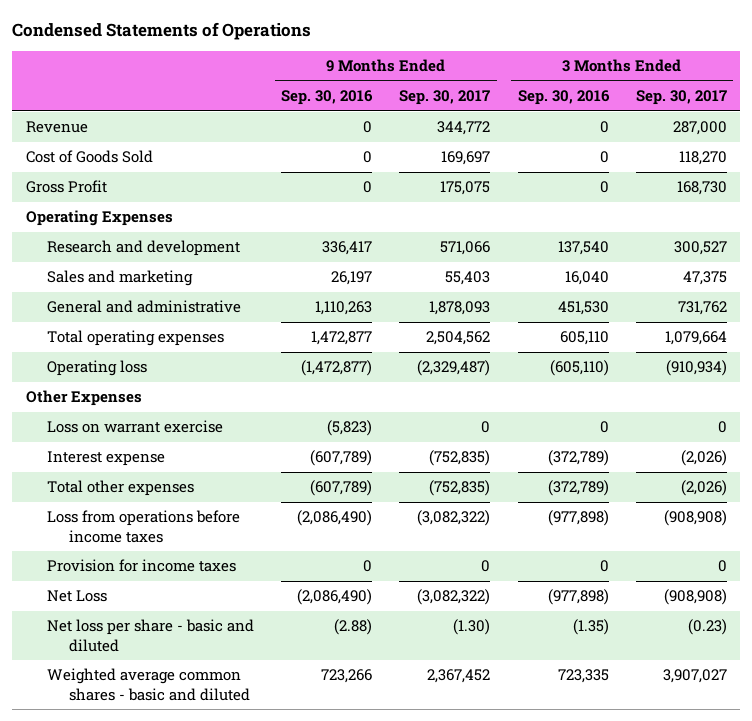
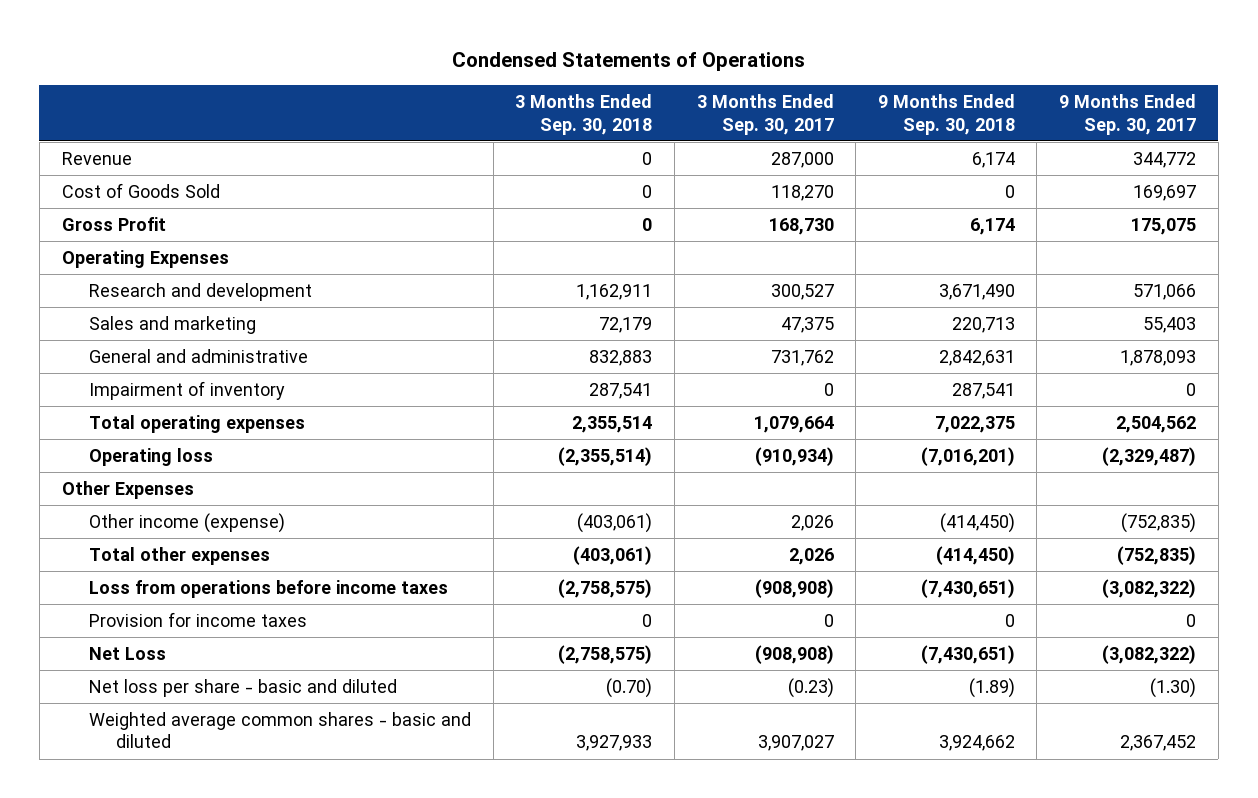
[281,89,374,105] Sep. 30, 2016 -> none
[517,89,610,105] Sep. 30, 2016 -> none
none -> [515,94,653,135] 3 Months Ended Sep. 30, 2018
none -> [877,94,1015,135] 9 Months Ended Sep. 30, 2018
none -> [88,381,285,401] Impairment of inventory
[47,420,224,434] Loss on warrant exercise -> none
[47,451,166,467] Interest expense -> none
none -> [88,513,285,534] Other income (expense)
[680,480,727,497] (2,026) -> [788,548,834,566] 2,026

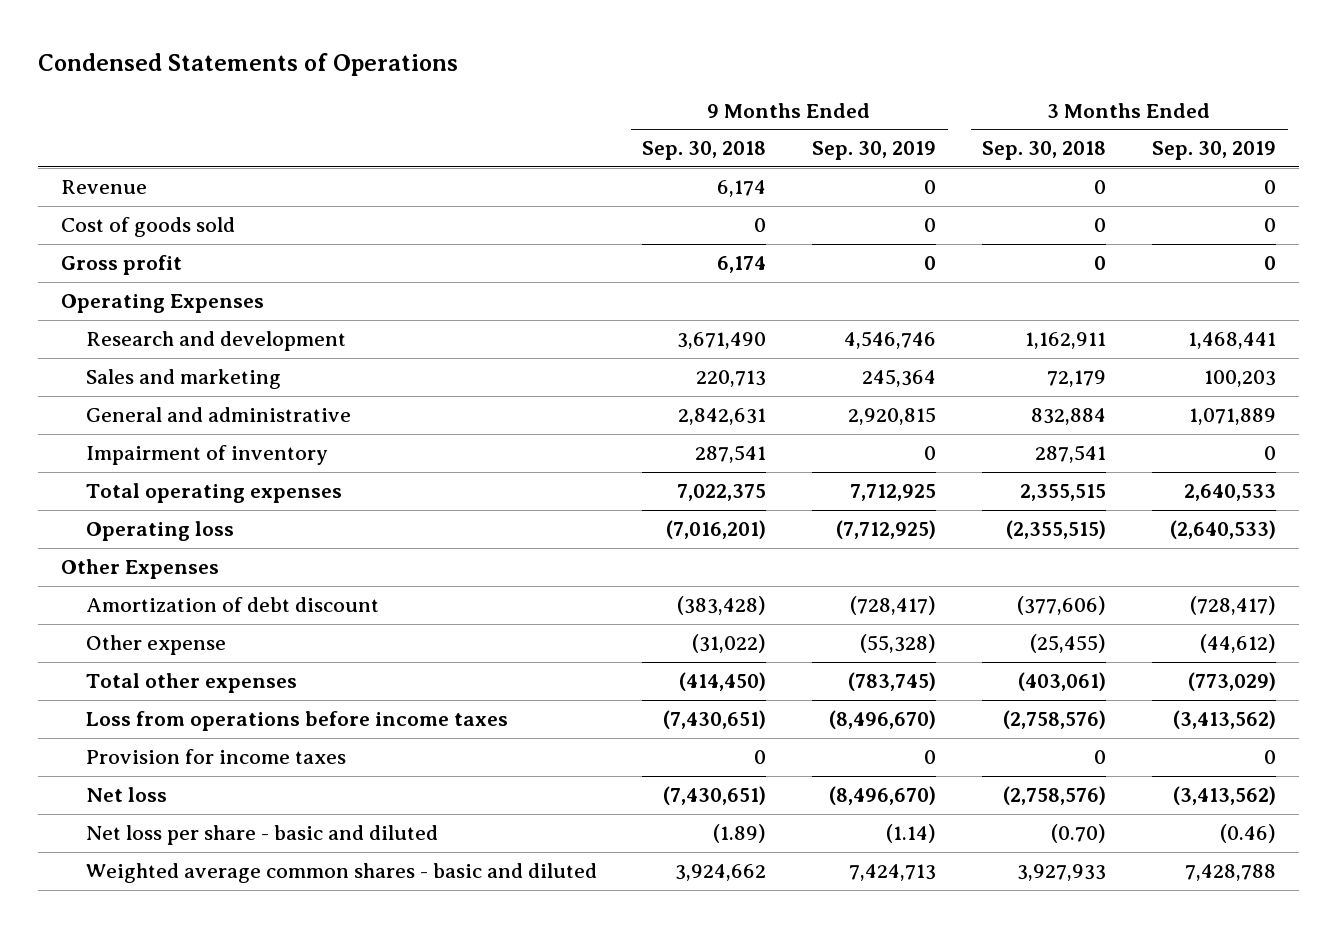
[696,94,834,135] 3 Months Ended Sep. 30, 2017 -> none
[1059,94,1197,135] 9 Months Ended Sep. 30, 2017 -> none
none -> [812,141,937,161] Sep. 30, 2019
none -> [1152,141,1277,161] Sep. 30, 2019
[61,183,220,199] Cost of Goods Sold -> [61,216,236,237] Cost of goods sold
[61,217,166,232] Gross Profit -> [61,254,183,275] Gross profit
[589,350,653,367] 832,883 -> [1031,407,1107,425] 832,884
[572,416,653,434] 2,355,514 -> [1020,483,1107,501] 2,355,515
[558,447,653,467] (2,355,514) -> [1006,519,1107,539] (2,355,515)
none -> [85,596,379,612] Amortization of debt discount
[88,513,285,534] Other income (expense) -> [85,634,226,655] Other expense
[577,513,653,534] (403,061) -> [1030,633,1107,653] (25,455)
[939,513,1015,534] (414,450) -> [692,633,767,653] (31,022)
[558,579,653,599] (2,758,575) -> [1003,709,1107,729] (2,758,576)
[88,647,166,661] Net Loss -> [85,786,167,802] Net loss
[558,645,653,665] (2,758,575) -> [1003,785,1107,805] (2,758,576)

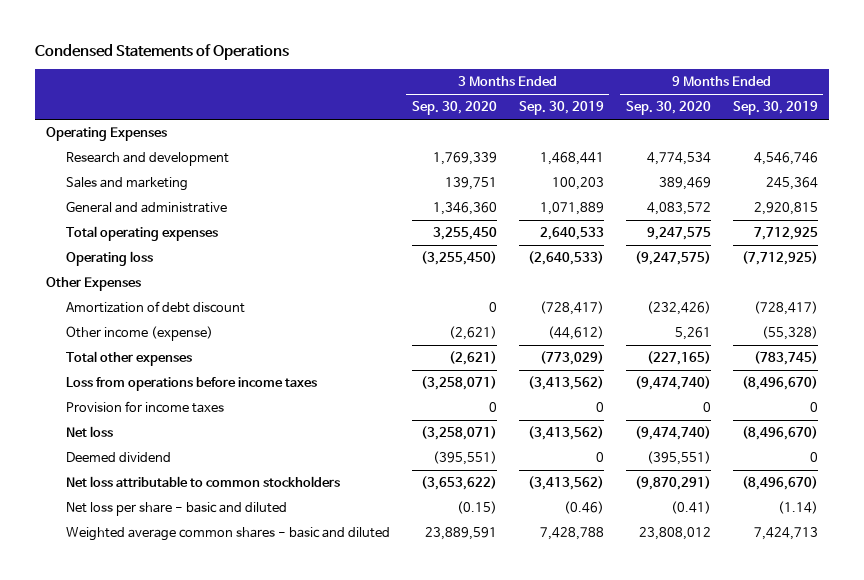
[642,141,767,161] Sep. 30, 2018 -> none
[982,141,1107,161] Sep. 30, 2018 -> none
none -> [411,101,497,116] Sep. 30, 2020
none -> [625,101,711,116] Sep. 30, 2020
[61,179,148,194] Revenue -> none
[61,216,236,237] Cost of goods sold -> none
[61,254,183,275] Gross profit -> none
[85,444,328,465] Impairment of inventory -> none
[85,634,226,655] Other expense -> [65,326,213,342] Other income (expense)
none -> [65,452,171,463] Deemed dividend
none -> [65,476,340,488] Net loss attributable to common stockholders

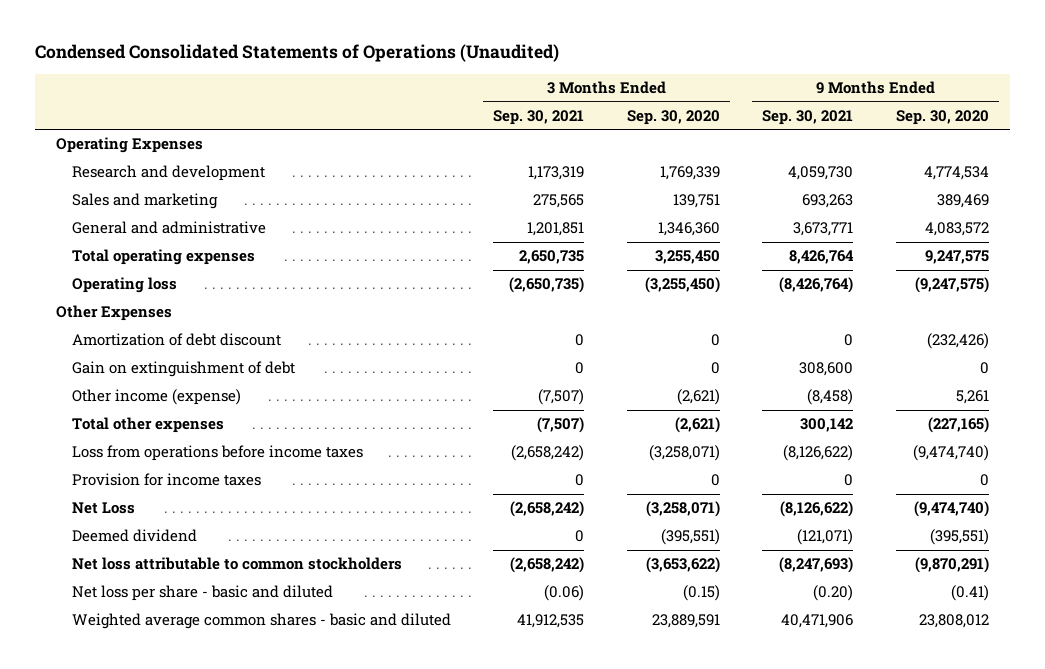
[35,43,290,60] Condensed Statements of Operations -> [34,44,559,63] Condensed Consolidated Statements of Operations (Unaudited)
[518,101,604,116] Sep. 30, 2019 -> none
[732,101,818,116] Sep. 30, 2019 -> none
none -> [493,109,585,125] Sep. 30, 2021
none -> [762,109,854,125] Sep. 30, 2021
none -> [71,361,295,378] Gain on extinguishment of debt
[65,426,113,438] Net loss -> [71,502,135,515] Net Loss

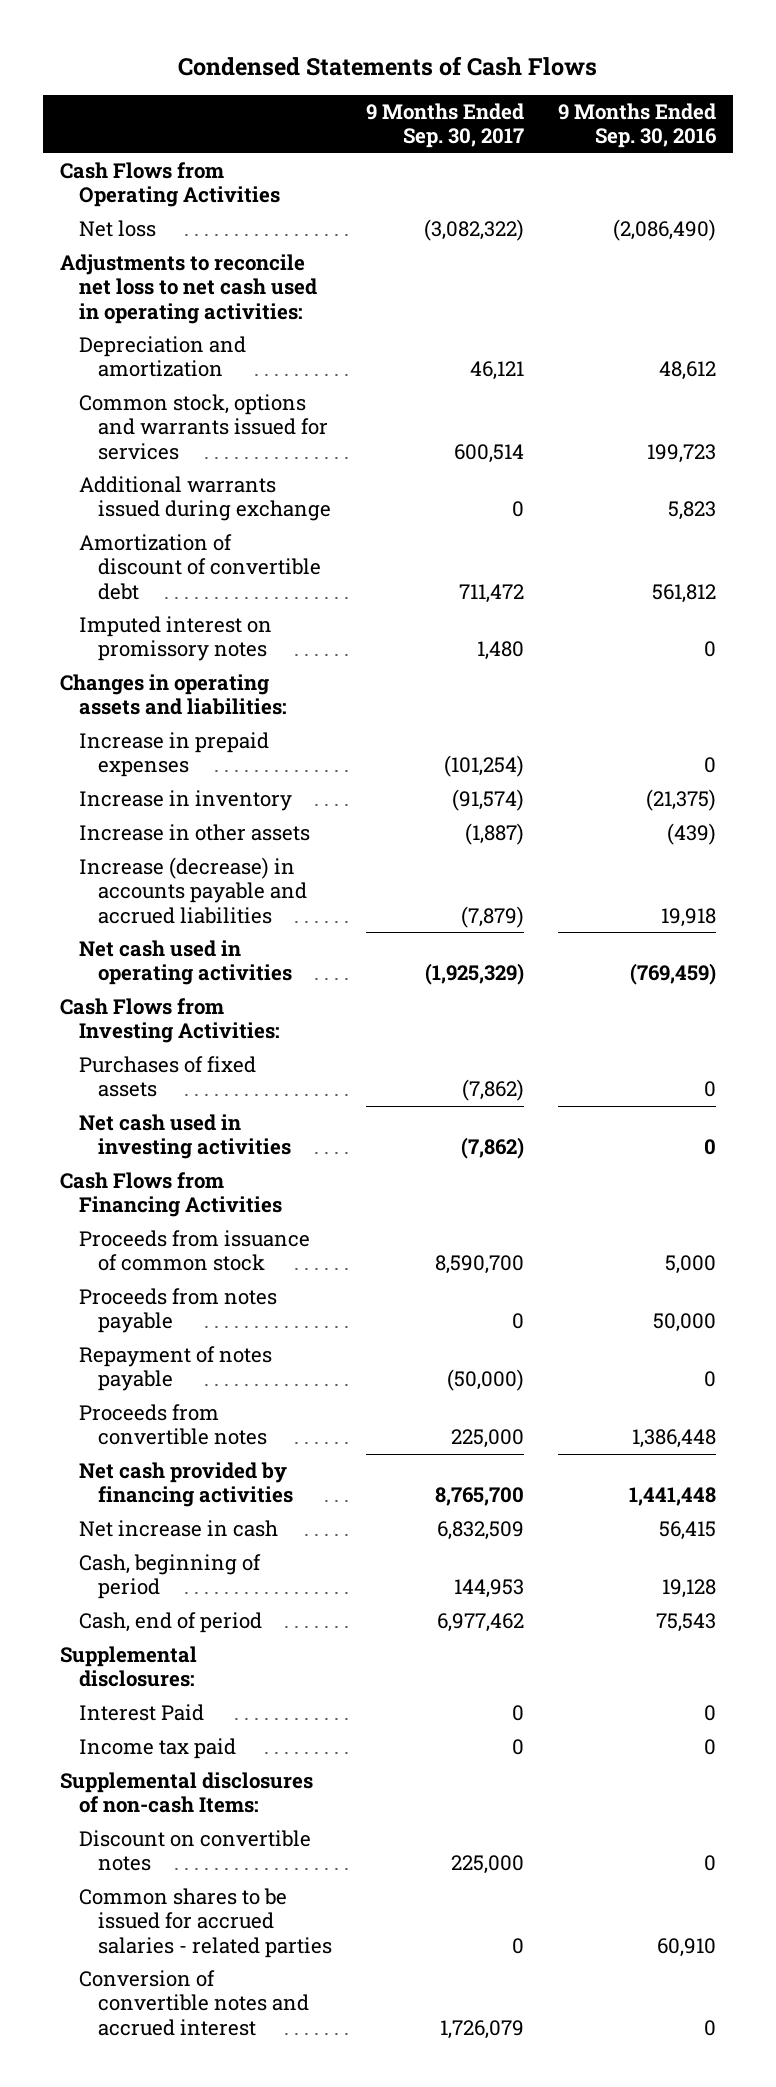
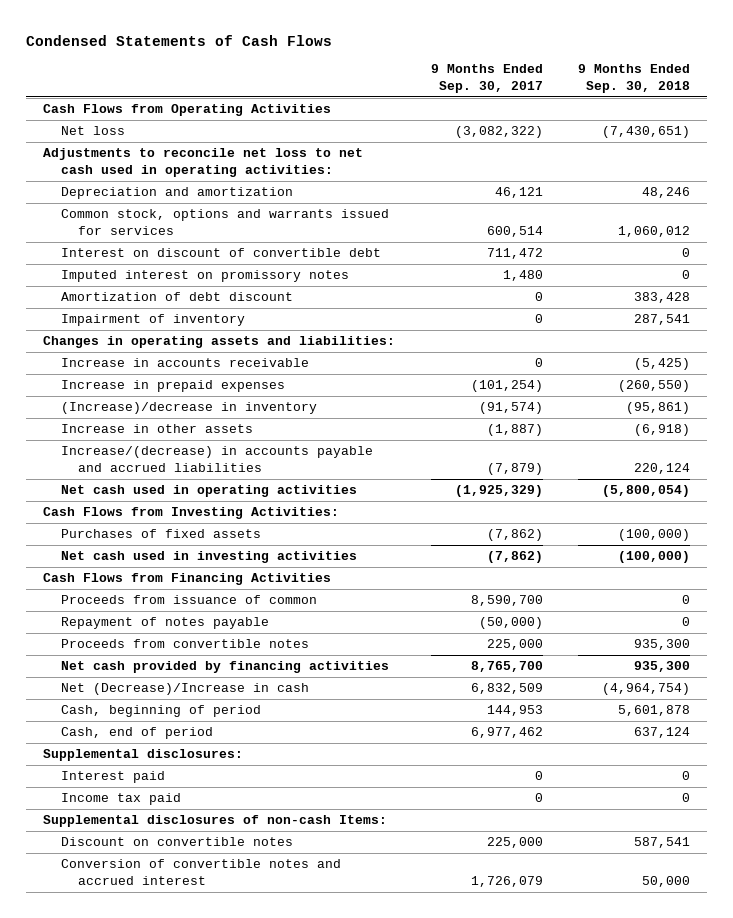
[557,103,717,149] 9 Months Ended Sep. 30, 2016 -> none
none -> [577,64,690,94] 9 Months Ended Sep. 30, 2018
[79,476,332,522] Additional warrants issued during exchange -> none
[79,534,322,600] Amortization of discount of convertible debt -> [60,248,381,258] Interest on discount of convertible debt
none -> [60,292,293,302] Amortization of debt discount
none -> [60,314,245,327] Impairment of inventory
none -> [60,358,309,368] Increase in accounts receivable
[79,790,293,812] Increase in inventory -> [60,402,317,415] (Increase)/decrease in inventory
[79,857,308,924] Increase (decrease) in accounts payable and accrued liabilities -> [60,446,373,472] Increase/(decrease) in accounts payable and accrued liabilities
[79,1288,278,1334] Proceeds from notes payable -> none
[79,1230,311,1272] Proceeds from issuance of common stock -> [60,595,317,605] Proceeds from issuance of common
[79,1520,279,1538] Net increase in cash -> [60,683,309,696] Net (Decrease)/Increase in cash
[79,1704,205,1722] Interest Paid -> [60,771,165,784] Interest paid
[79,1888,333,1958] Common shares to be issued for accrued salaries - related parties -> none

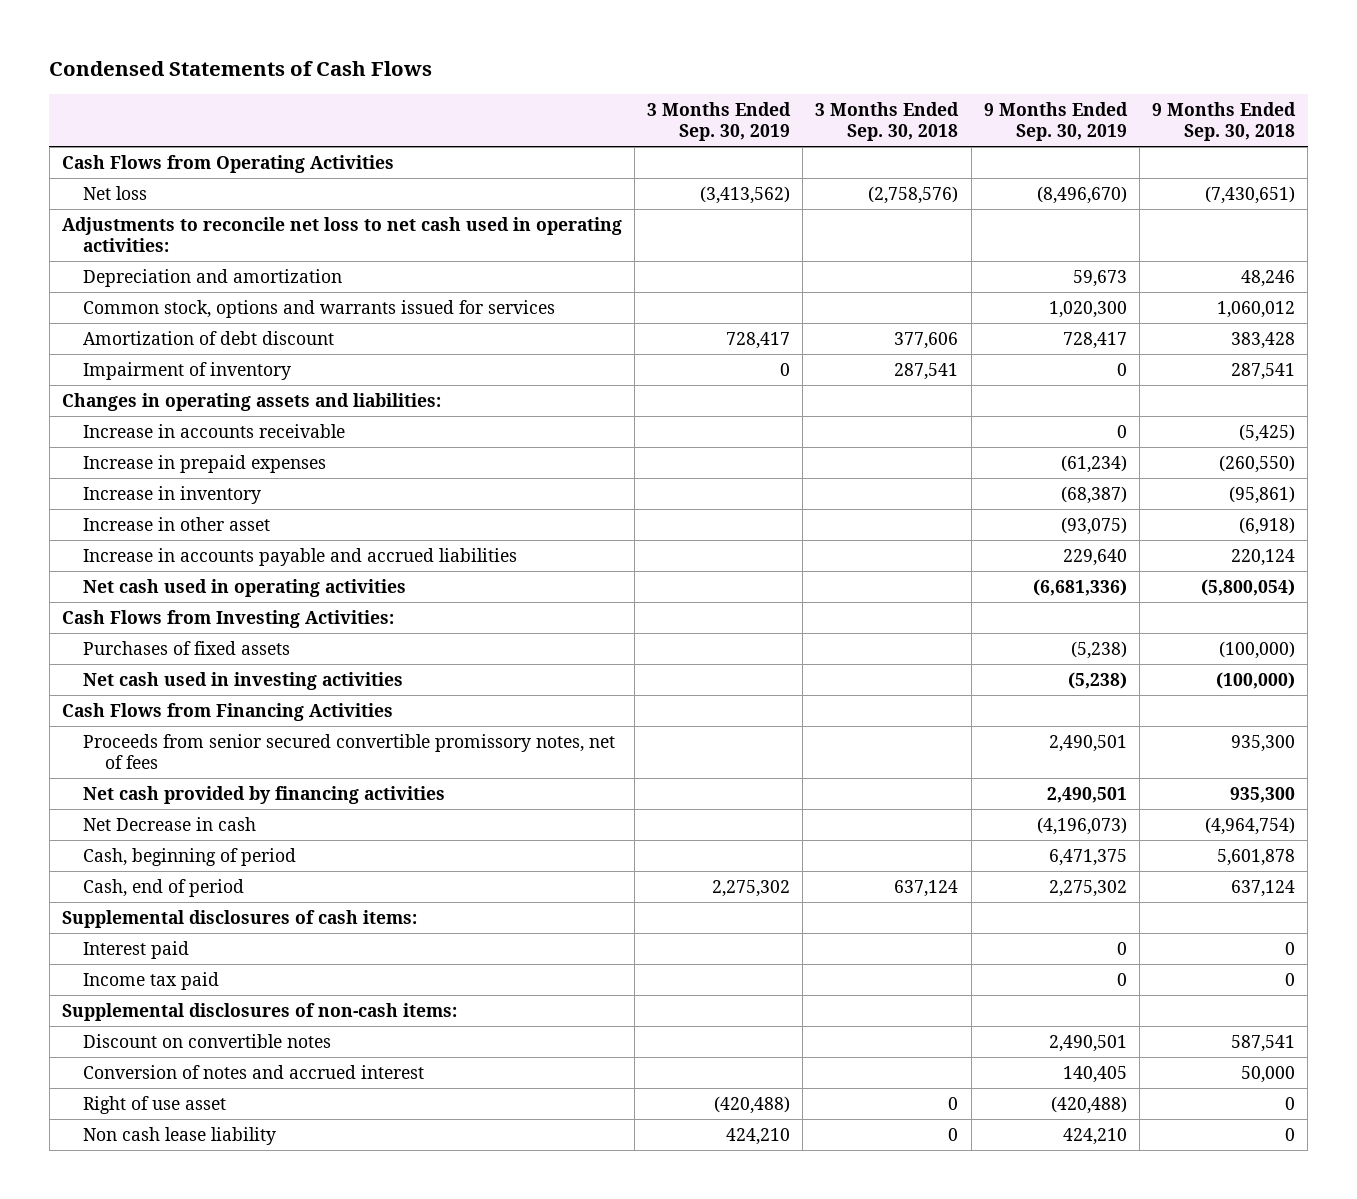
[430,64,543,94] 9 Months Ended Sep. 30, 2017 -> none
none -> [647,102,792,142] 3 Months Ended Sep. 30, 2019
none -> [815,102,960,142] 3 Months Ended Sep. 30, 2018
none -> [983,102,1128,142] 9 Months Ended Sep. 30, 2019
[60,248,381,258] Interest on discount of convertible debt -> none
[60,270,349,283] Imputed interest on promissory notes -> none
[60,402,317,415] (Increase)/decrease in inventory -> [83,486,262,505] Increase in inventory
[60,424,253,434] Increase in other assets -> [83,517,271,532] Increase in other asset
[60,446,373,472] Increase/(decrease) in accounts payable and accrued liabilities -> [83,548,518,567] Increase in accounts payable and accrued liabilities
[60,595,317,605] Proceeds from issuance of common -> none
[60,617,269,630] Repayment of notes payable -> none
[60,639,309,649] Proceeds from convertible notes -> [83,734,616,770] Proceeds from senior secured convertible promissory notes, net of fees
[60,683,309,696] Net (Decrease)/Increase in cash -> [83,817,257,832] Net Decrease in cash
[43,749,244,762] Supplemental disclosures: -> [61,910,417,929] Supplemental disclosures of cash items:
[43,815,388,828] Supplemental disclosures of non-cash Items: -> [61,1003,457,1022] Supplemental disclosures of non-cash items:
[60,859,341,885] Conversion of convertible notes and accrued interest -> [83,1065,425,1080] Conversion of notes and accrued interest
none -> [83,1096,227,1115] Right of use asset
none -> [83,1127,277,1146] Non cash lease liability

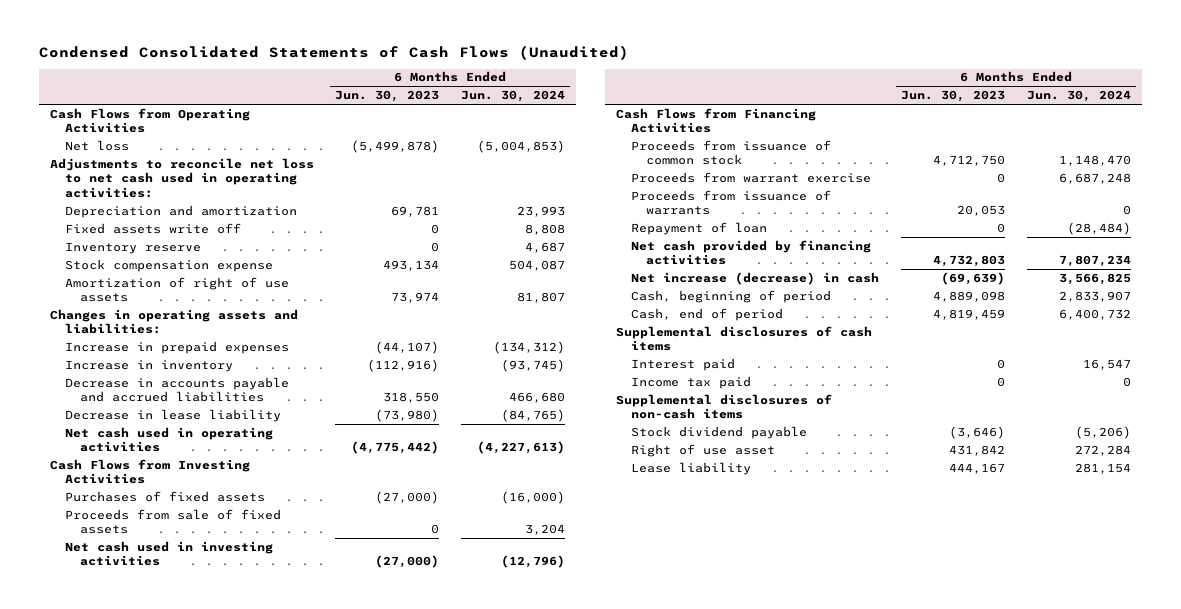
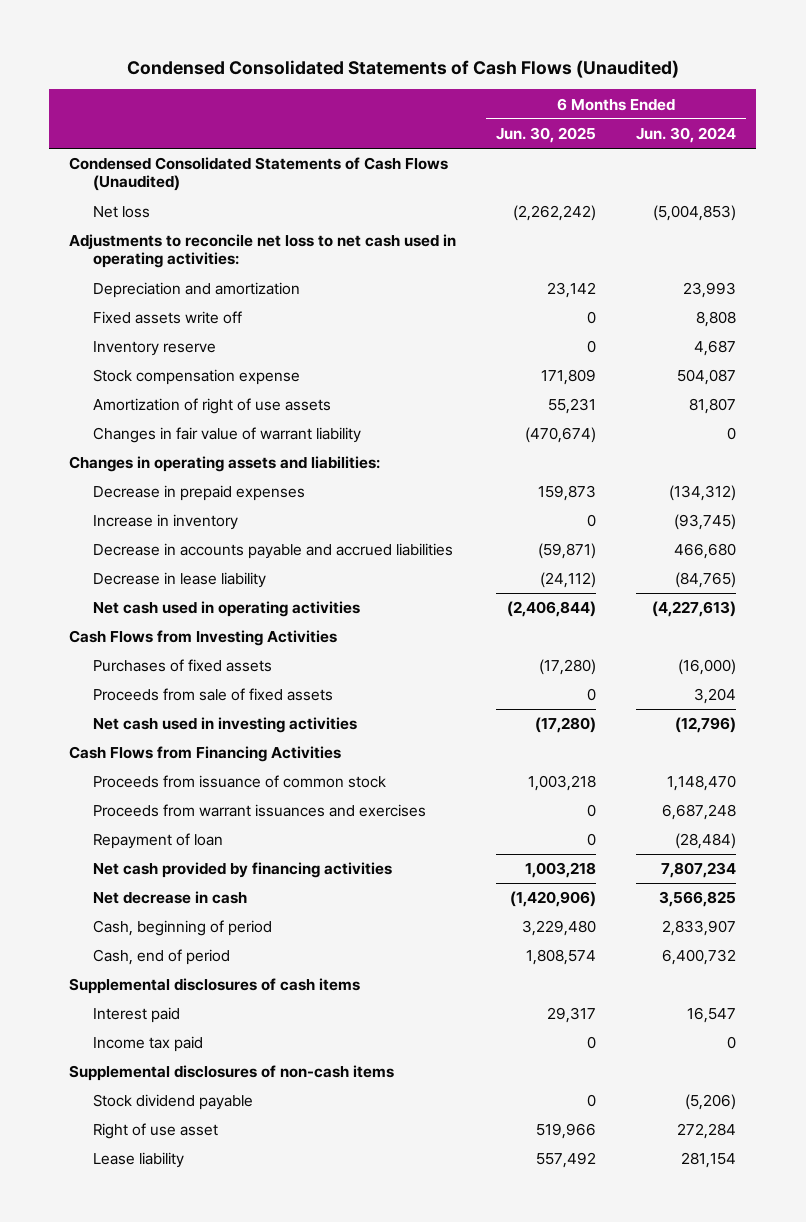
[335,90,440,103] Jun. 30, 2023 -> none
none -> [496,126,597,143] Jun. 30, 2025
[49,107,250,134] Cash Flows from Operating Activities -> none
none -> [69,157,449,192] Condensed Consolidated Statements of Cash Flows (Unaudited)
none -> [92,427,361,444] Changes in fair value of warrant liability
[64,340,289,354] Increase in prepaid expenses -> [92,485,305,502] Decrease in prepaid expenses
[630,189,831,216] Proceeds from issuance of warrants -> none
[630,171,871,183] Proceeds from warrant exercise -> [92,804,426,818] Proceeds from warrant issuances and exercises
[630,271,879,285] Net increase (decrease) in cash -> [92,891,247,905] Net decrease in cash

